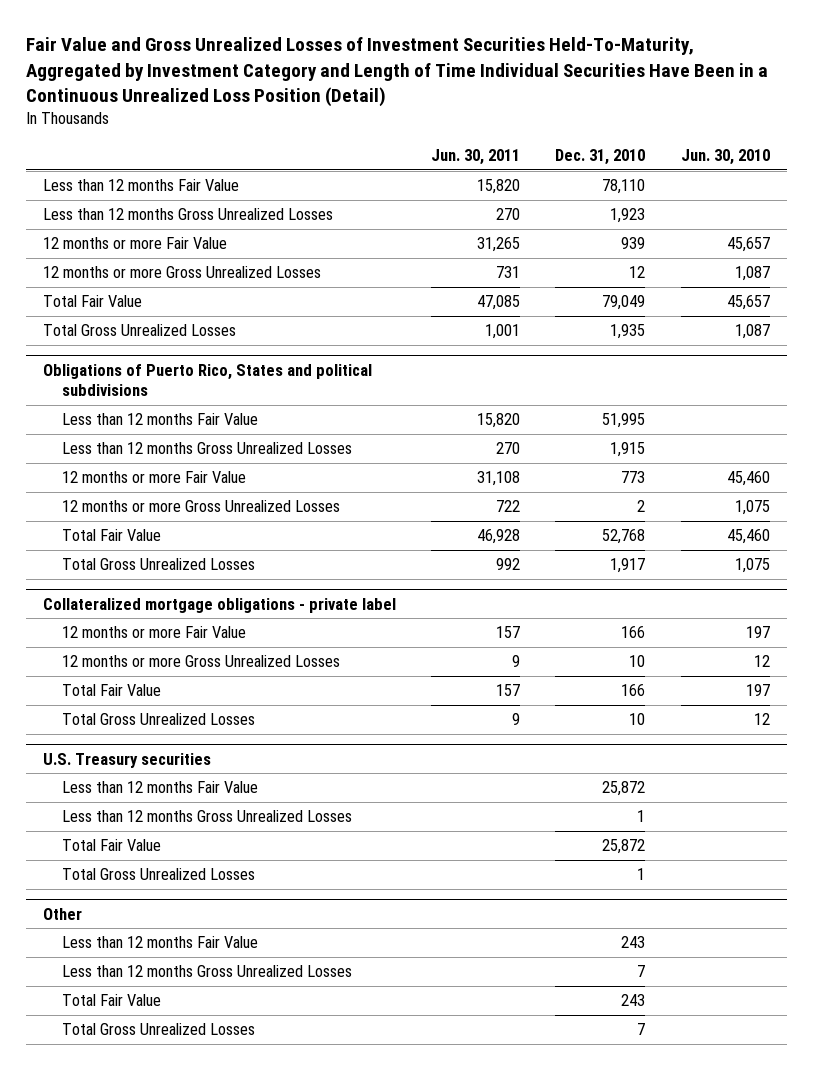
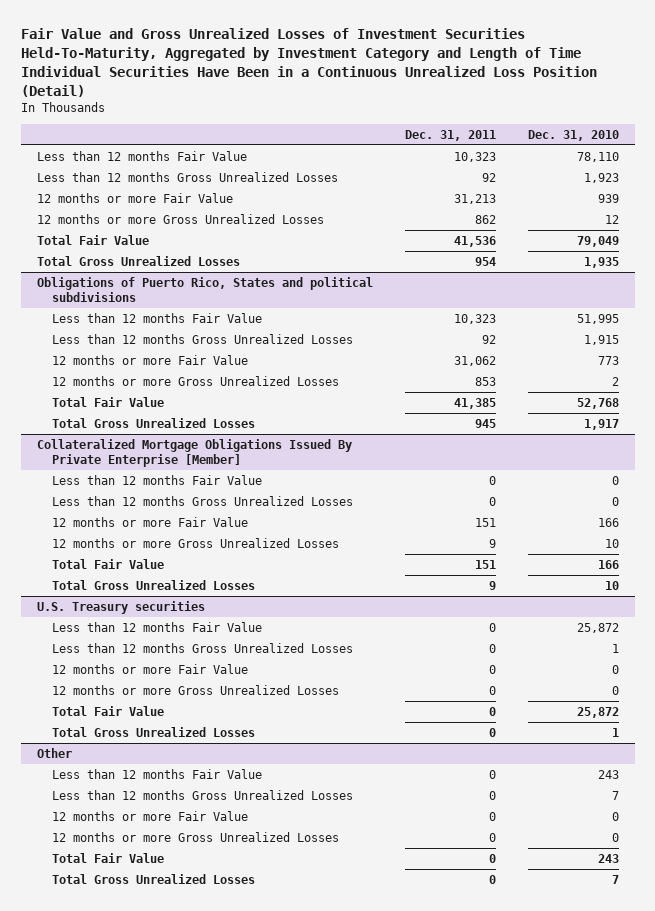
[431,149,521,166] Jun. 30, 2011 -> none
[680,149,770,166] Jun. 30, 2010 -> none
none -> [404,129,496,141] Dec. 31, 2011
[43,597,397,613] Collateralized mortgage obligations - private label -> none
none -> [36,438,352,468] Collateralized Mortgage Obligations Issued By Private Enterprise [Member]
none -> [51,474,262,485] Less than 12 months Fair Value
none -> [51,495,353,506] Less than 12 months Gross Unrealized Losses
none -> [51,663,248,674] 12 months or more Fair Value
none -> [51,684,339,695] 12 months or more Gross Unrealized Losses
none -> [51,810,248,821] 12 months or more Fair Value
none -> [51,831,339,842] 12 months or more Gross Unrealized Losses

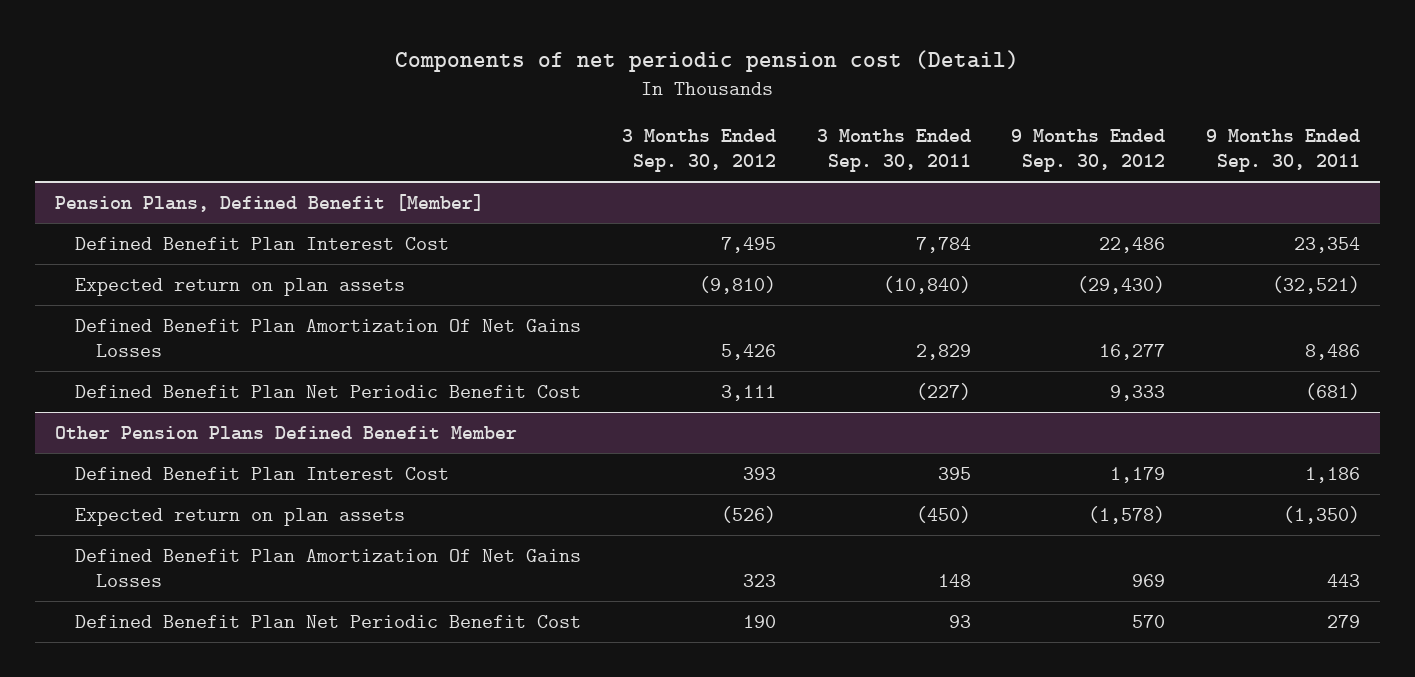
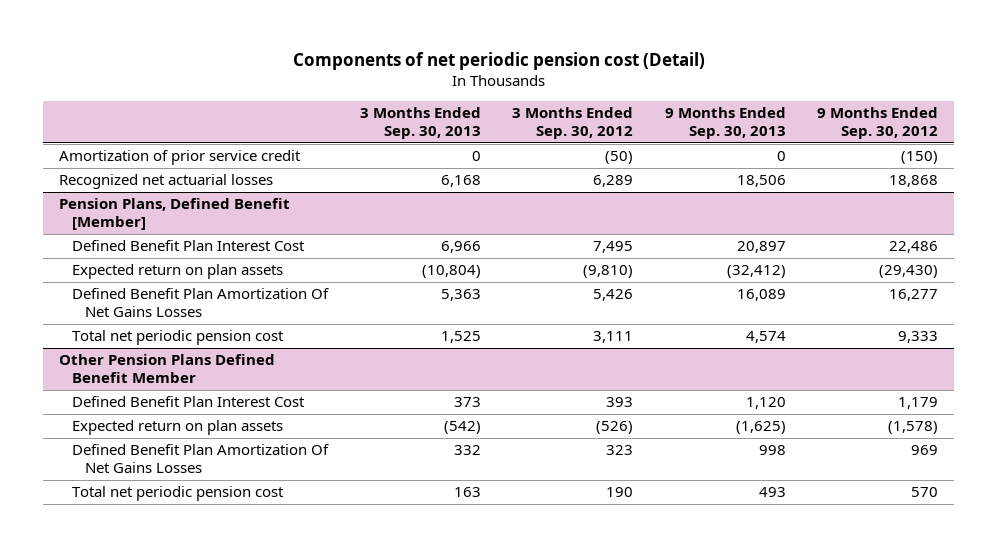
[816,128,971,173] 3 Months Ended Sep. 30, 2011 -> none
[1205,128,1360,173] 9 Months Ended Sep. 30, 2011 -> none
none -> [359,107,481,139] 3 Months Ended Sep. 30, 2013
none -> [664,107,786,139] 9 Months Ended Sep. 30, 2013
none -> [58,150,301,166] Amortization of prior service credit
none -> [58,174,273,190] Recognized net actuarial losses
[75,384,582,398] Defined Benefit Plan Net Periodic Benefit Cost -> [71,330,284,346] Total net periodic pension cost
[75,614,582,628] Defined Benefit Plan Net Periodic Benefit Cost -> [71,486,284,502] Total net periodic pension cost

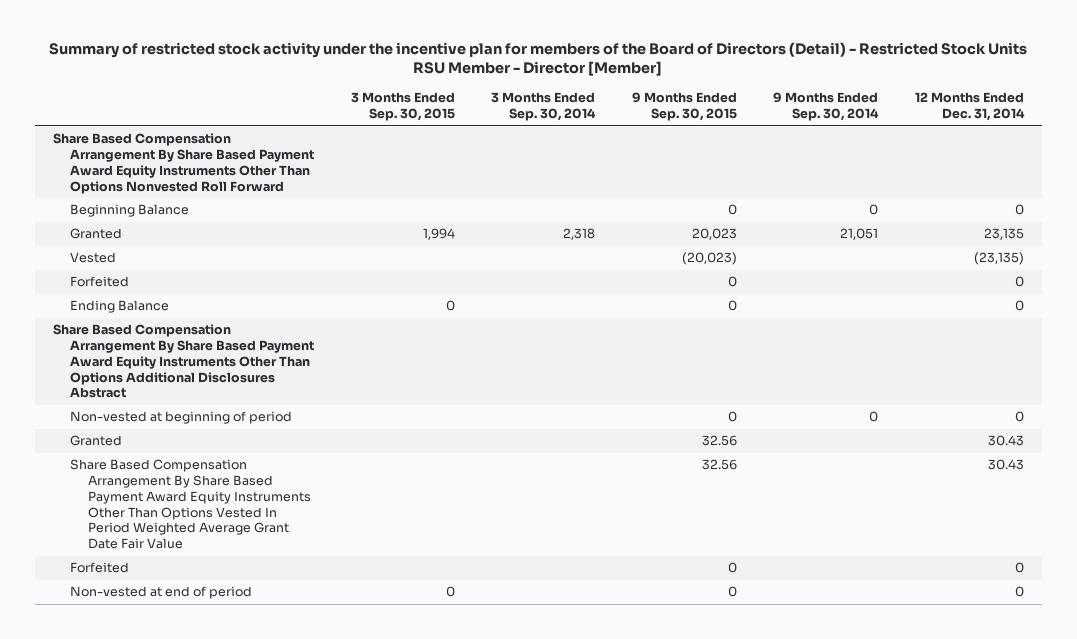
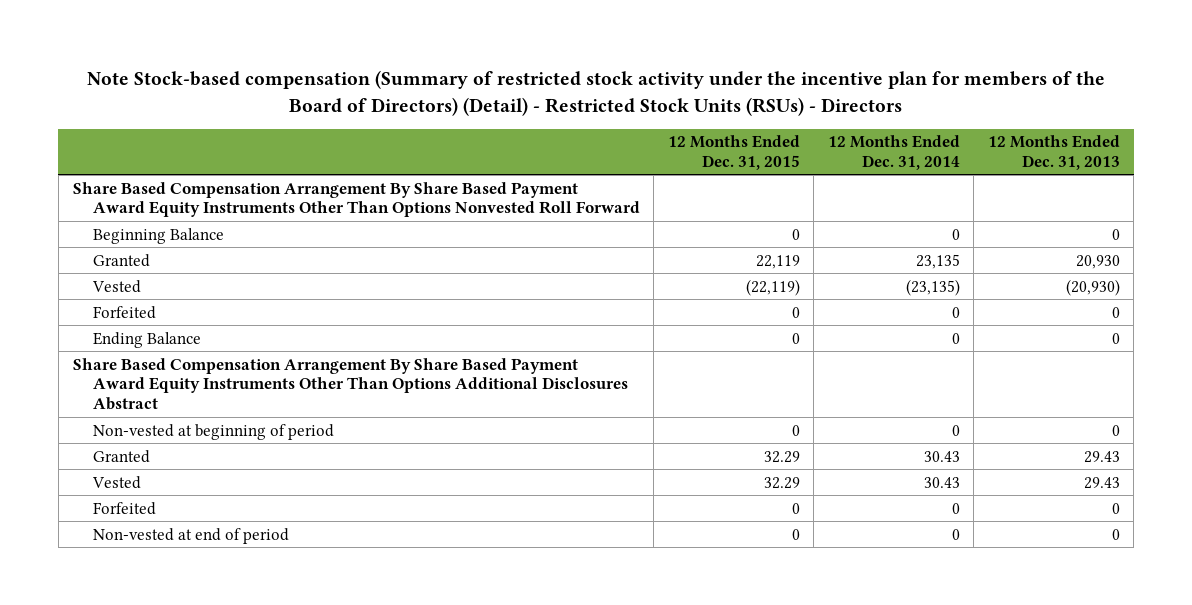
[49,42,1028,77] Summary of restricted stock activity under the incentive plan for members of the Board of Directors (Detail) - Restricted Stock Units RSU Member - Director [Member] -> [87,70,1106,116] Note Stock-based compensation (Summary of restricted stock activity under the incentive plan for members of the Board of Directors) (Detail) - Restricted Stock Units (RSUs) - Directors
[350,92,455,122] 3 Months Ended Sep. 30, 2015 -> none
[491,92,597,122] 3 Months Ended Sep. 30, 2014 -> none
[631,92,737,122] 9 Months Ended Sep. 30, 2015 -> none
[773,92,880,122] 9 Months Ended Sep. 30, 2014 -> none
none -> [667,135,800,170] 12 Months Ended Dec. 31, 2015
none -> [987,135,1120,170] 12 Months Ended Dec. 31, 2013
[70,459,311,550] Share Based Compensation Arrangement By Share Based Payment Award Equity Instruments Other Than Options Vested In Period Weighted Average Grant Date Fair Value -> [91,475,141,489] Vested

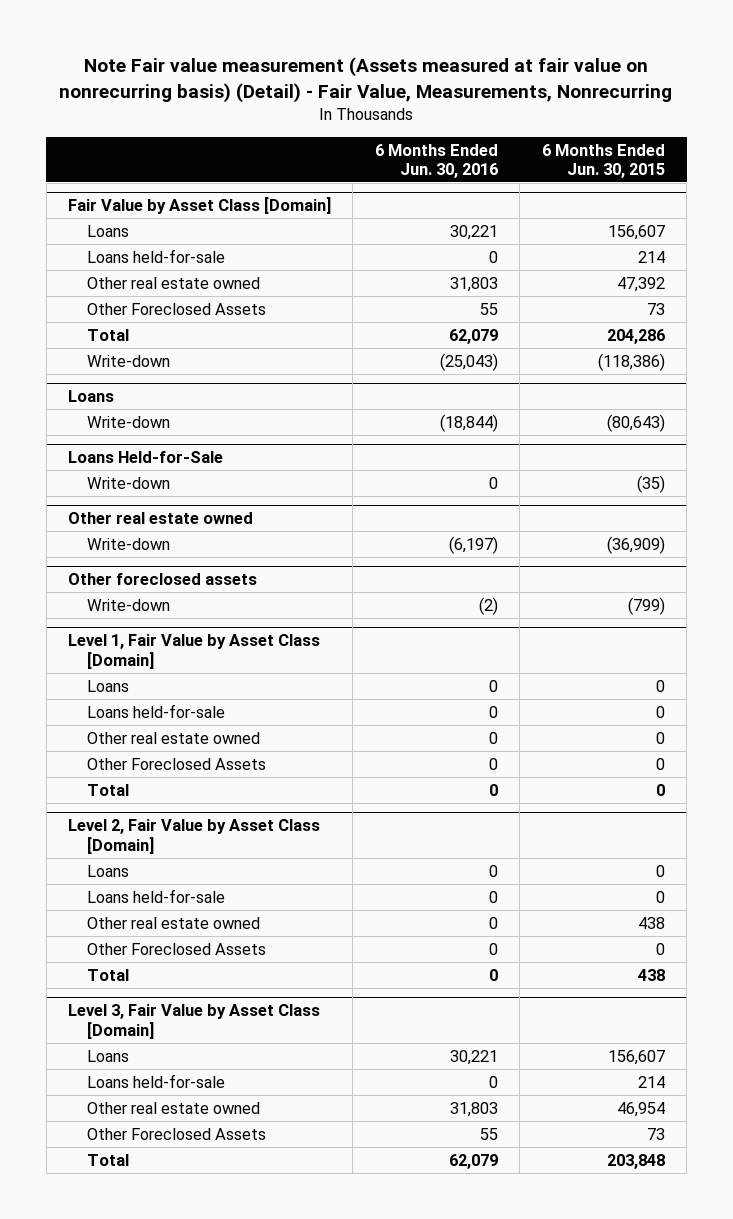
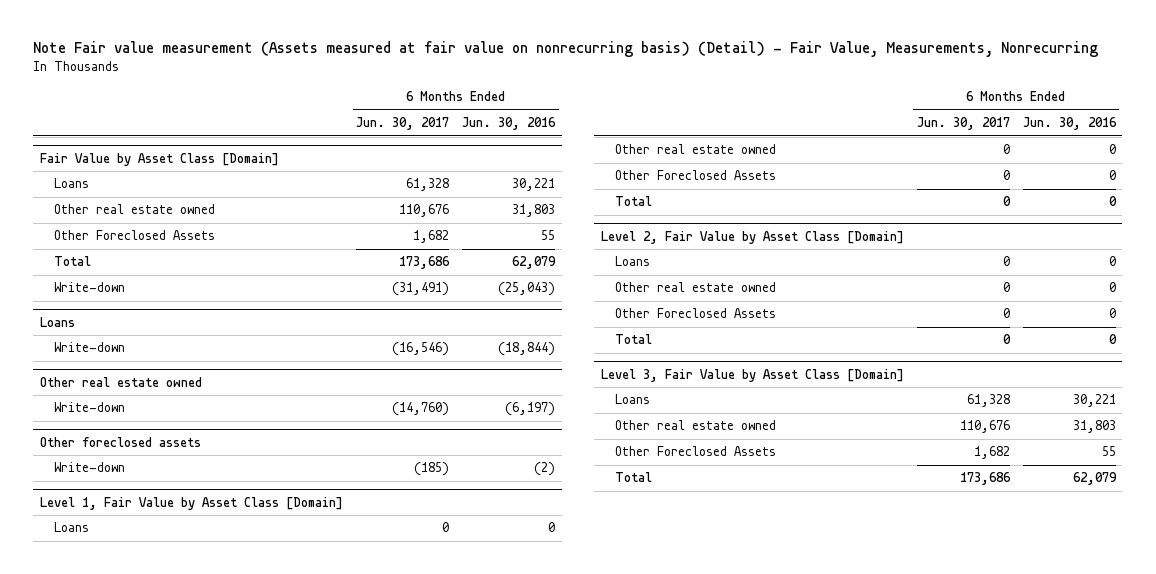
[541,143,665,179] 6 Months Ended Jun. 30, 2015 -> none
none -> [356,117,450,131] Jun. 30, 2017
[86,248,225,263] Loans held-for-sale -> none
[68,451,224,464] Loans Held-for-Sale -> none
[86,476,170,489] Write-down -> none
[86,703,225,718] Loans held-for-sale -> none
[86,888,225,903] Loans held-for-sale -> none
[86,1073,225,1088] Loans held-for-sale -> none

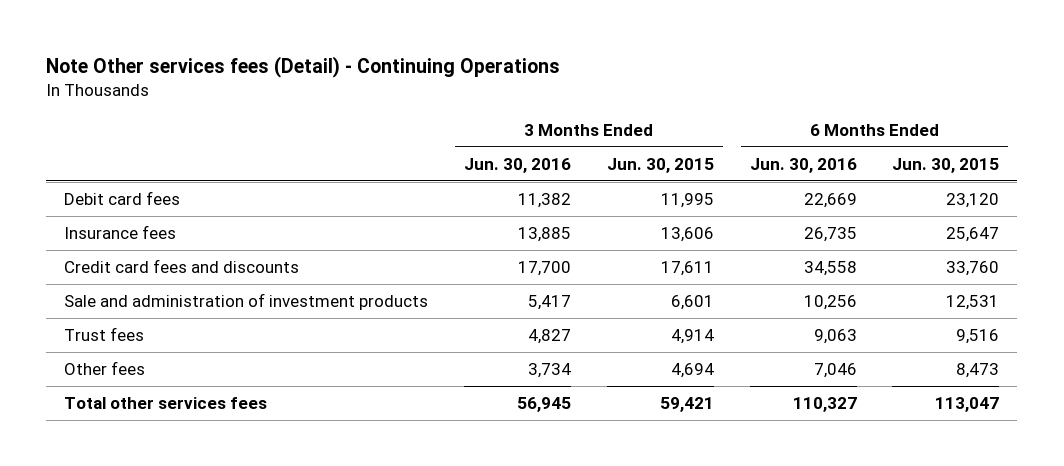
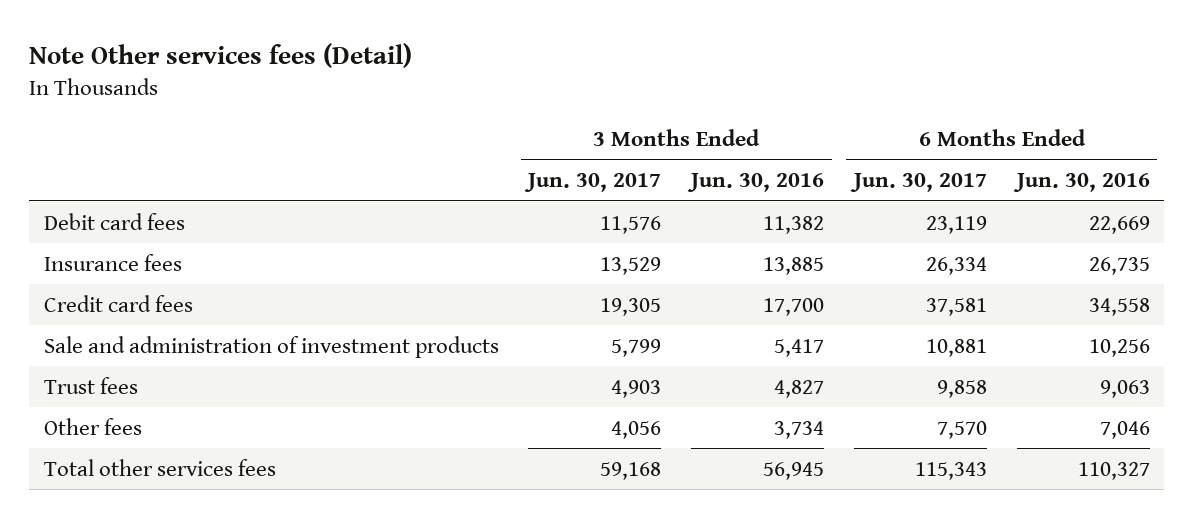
[46,55,561,78] Note Other services fees (Detail) - Continuing Operations -> [28,43,412,69] Note Other services fees (Detail)
[606,157,714,173] Jun. 30, 2015 -> none
[892,157,1000,173] Jun. 30, 2015 -> none
none -> [524,173,662,193] Jun. 30, 2017
none -> [849,173,987,193] Jun. 30, 2017
[64,259,300,274] Credit card fees and discounts -> [43,294,193,312] Credit card fees

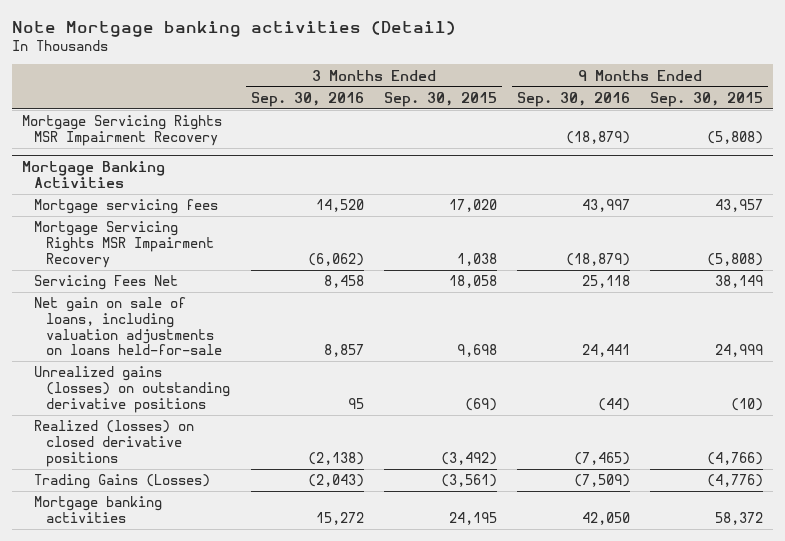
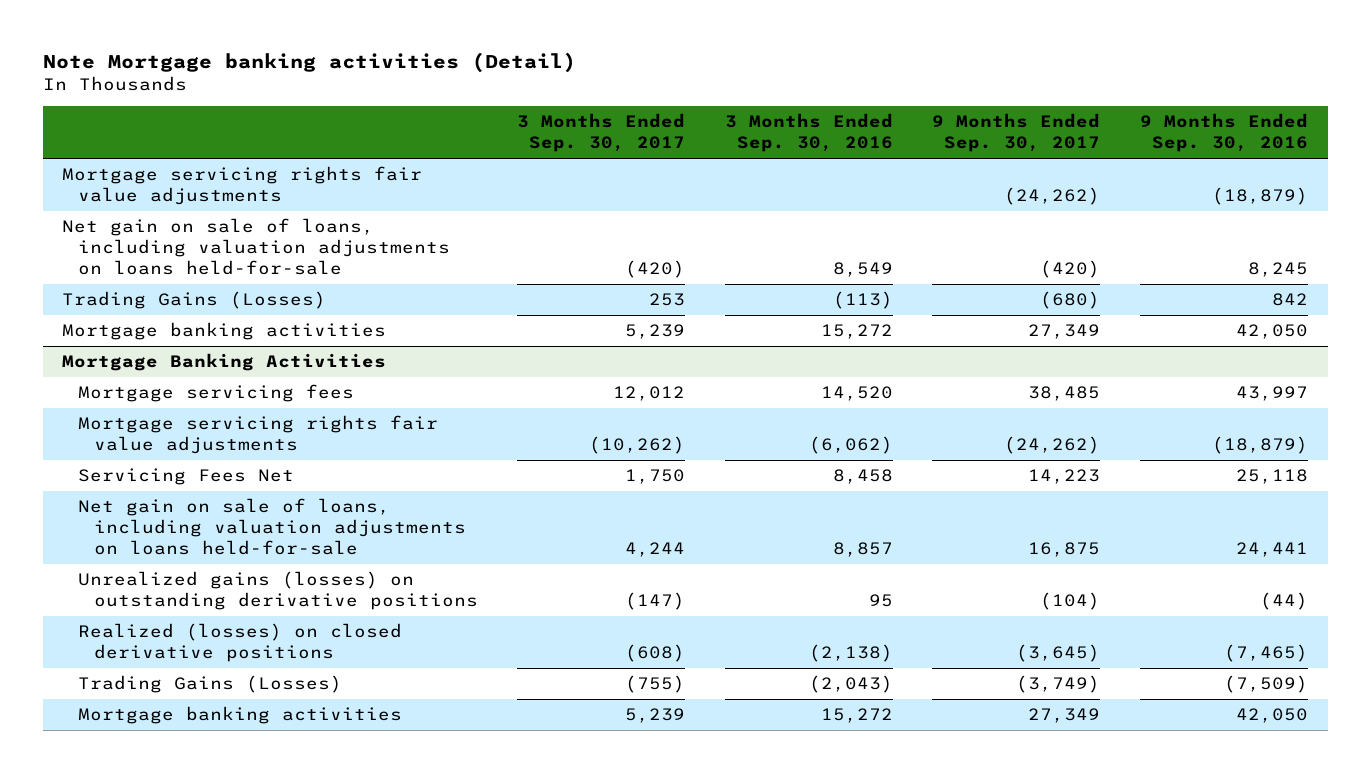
[383,91,497,107] Sep. 30, 2015 -> none
[650,91,764,107] Sep. 30, 2015 -> none
none -> [517,113,686,153] 3 Months Ended Sep. 30, 2017
none -> [932,113,1101,153] 9 Months Ended Sep. 30, 2017
[21,115,222,146] Mortgage Servicing Rights MSR Impairment Recovery -> [62,166,423,206] Mortgage servicing rights fair value adjustments
none -> [62,218,451,276] Net gain on sale of loans, including valuation adjustments on loans held-for-sale
none -> [62,291,327,310] Trading Gains (Losses)
none -> [62,322,387,341] Mortgage banking activities
[34,221,215,268] Mortgage Servicing Rights MSR Impairment Recovery -> [78,415,439,455] Mortgage servicing rights fair value adjustments

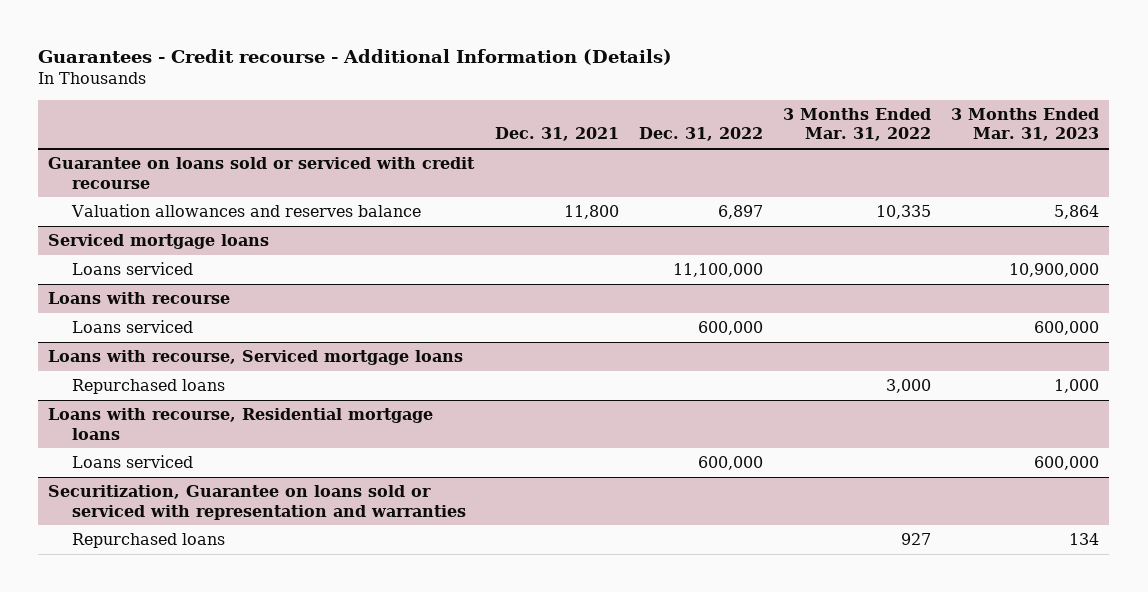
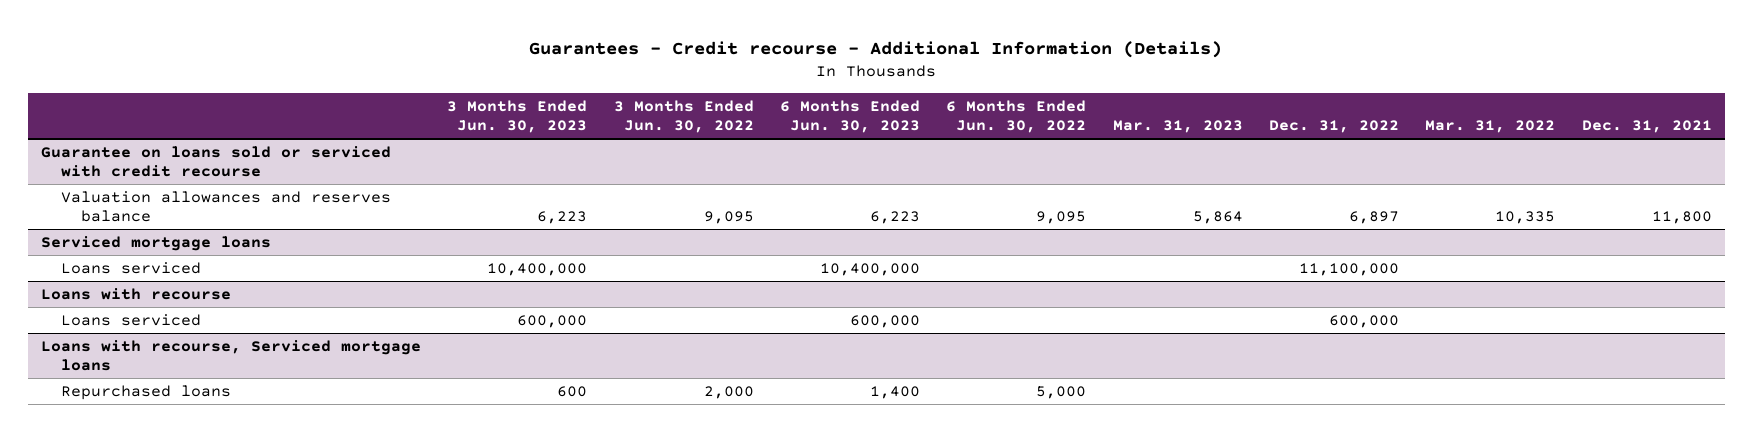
[783,108,932,142] 3 Months Ended Mar. 31, 2022 -> none
[951,108,1100,142] 3 Months Ended Mar. 31, 2023 -> none
none -> [447,99,588,134] 3 Months Ended Jun. 30, 2023
none -> [613,99,754,134] 3 Months Ended Jun. 30, 2022
none -> [780,99,921,134] 6 Months Ended Jun. 30, 2023
none -> [946,99,1087,134] 6 Months Ended Jun. 30, 2022
none -> [1112,120,1243,134] Mar. 31, 2023
none -> [1425,120,1556,134] Mar. 31, 2022
[48,408,434,440] Loans with recourse, Residential mortgage loans -> none
[72,455,194,469] Loans serviced -> none
[48,485,467,520] Securitization, Guarantee on loans sold or serviced with representation and warranties -> none
[72,533,226,549] Repurchased loans -> none

